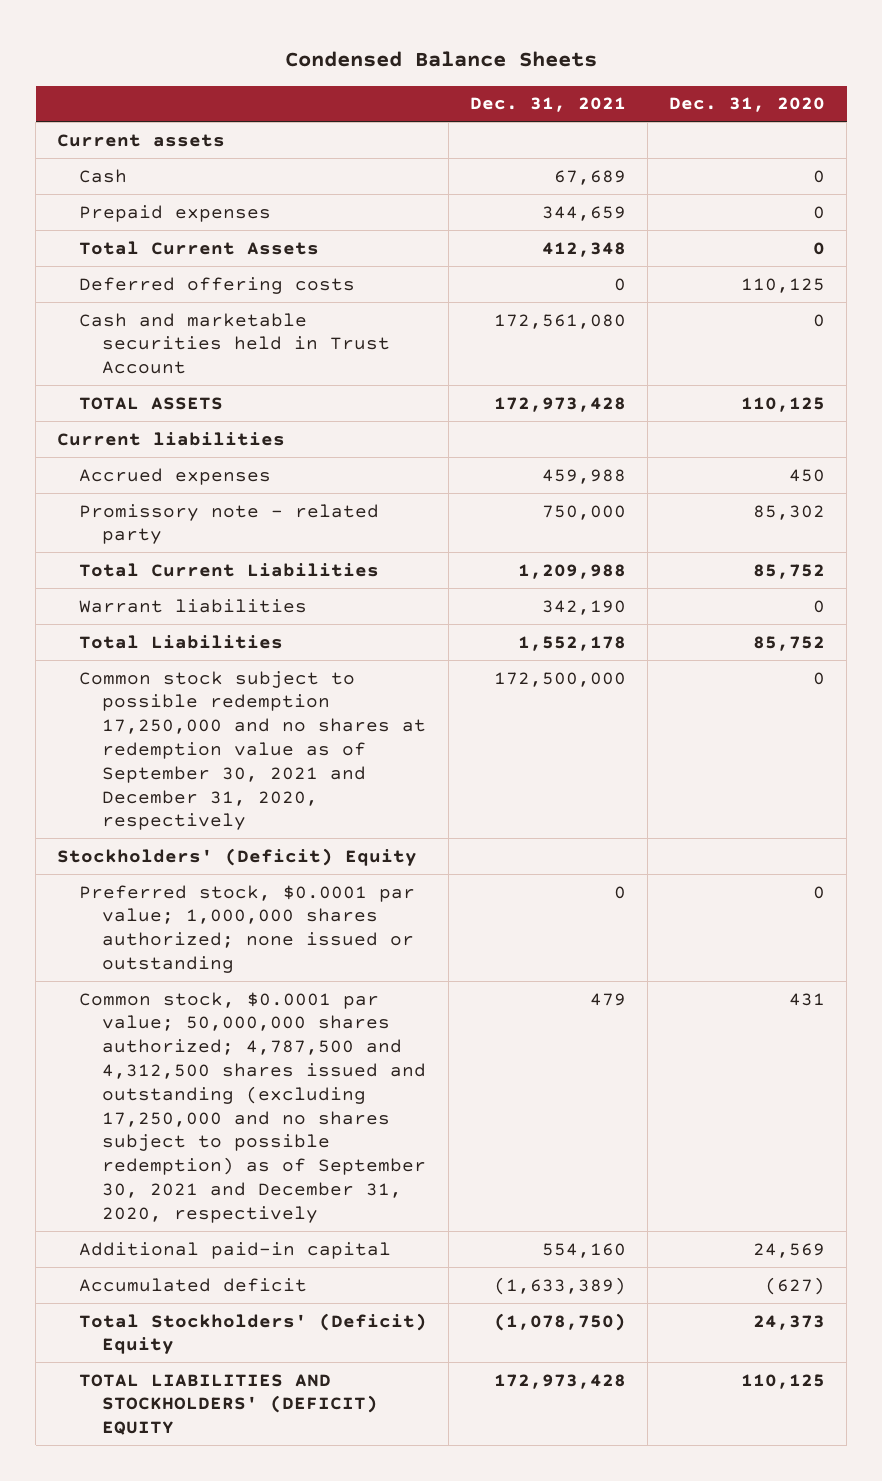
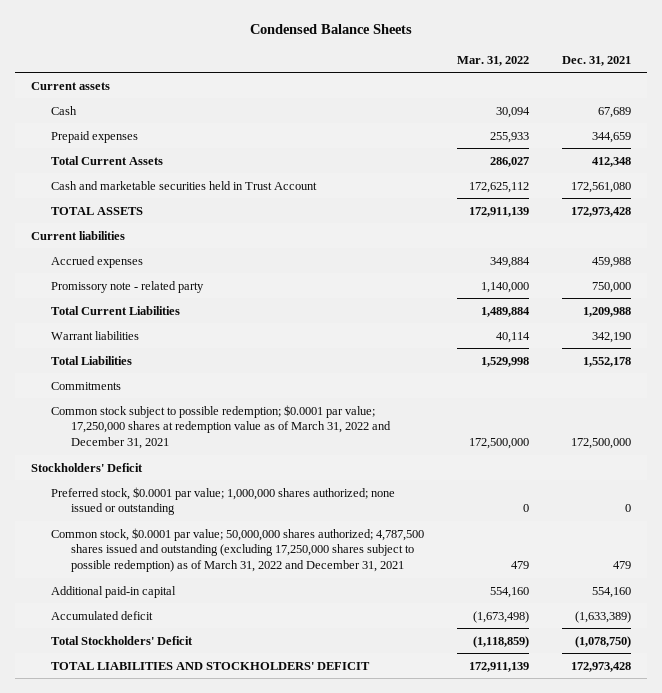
[669,97,826,113] Dec. 31, 2020 -> none
none -> [456,55,529,66] Mar. 31, 2022
[79,276,356,294] Deferred offering costs -> none
none -> [50,381,121,390] Commitments
[79,670,426,831] Common stock subject to possible redemption 17,250,000 and no shares at redemption value as of September 30, 2021 and December 31, 2020, respectively -> [50,404,391,449] Common stock subject to possible redemption; $0.0001 par value; 17,250,000 shares at redemption value as of March 31, 2022 and December 31, 2021
[57,847,418,866] Stockholders' (Deficit) Equity -> [31,462,144,472] Stockholders' Deficit
[79,991,426,1223] Common stock, $0.0001 par value; 50,000,000 shares authorized; 4,787,500 and 4,312,500 shares issued and outstanding (excluding 17,250,000 and no shares subject to possible redemption) as of September 30, 2021 and December 31, 2020, respectively -> [50,527,424,572] Common stock, $0.0001 par value; 50,000,000 shares authorized; 4,787,500 shares issued and outstanding (excluding 17,250,000 shares subject to possible redemption) as of March 31, 2022 and December 31, 2021
[79,1312,428,1355] Total Stockholders' (Deficit) Equity -> [50,635,193,645] Total Stockholders' Deficit
[79,1373,378,1436] TOTAL LIABILITIES AND STOCKHOLDERS' (DEFICIT) EQUITY -> [50,661,370,670] TOTAL LIABILITIES AND STOCKHOLDERS' DEFICIT

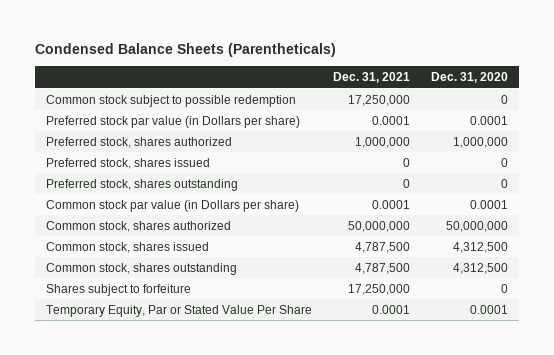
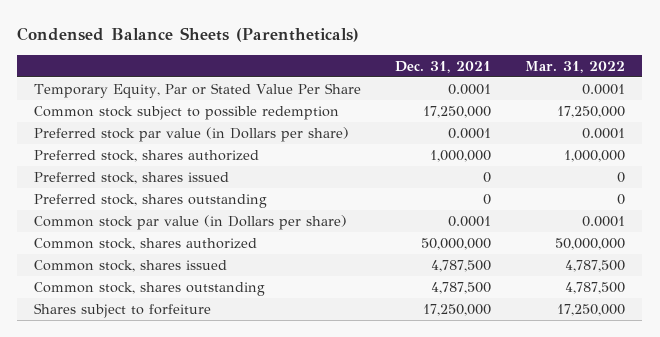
[431,72,509,84] Dec. 31, 2020 -> none
none -> [525,60,626,73] Mar. 31, 2022
[45,304,312,317] Temporary Equity, Par or Stated Value Per Share -> [34,83,362,99] Temporary Equity, Par or Stated Value Per Share

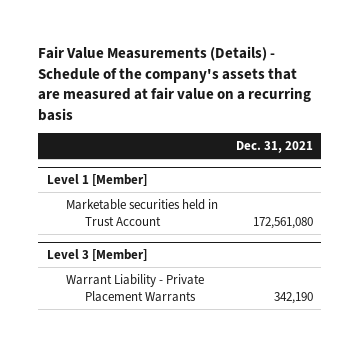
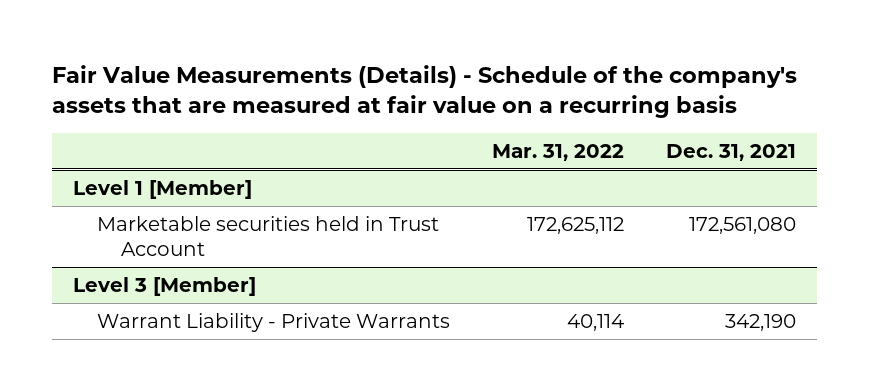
none -> [492,143,625,161] Mar. 31, 2022
[65,273,204,302] Warrant Liability - Private Placement Warrants -> [97,312,451,332] Warrant Liability - Private Warrants

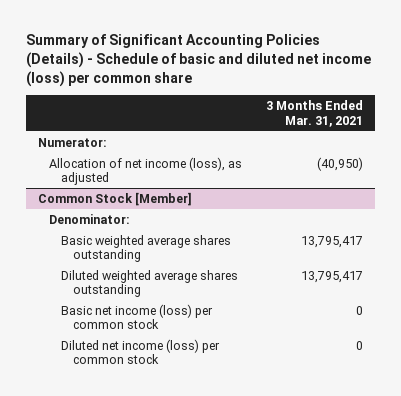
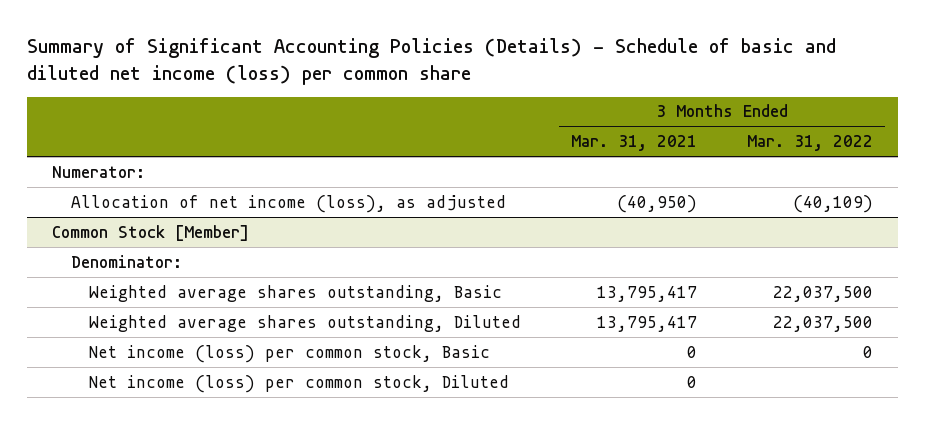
none -> [746,135,873,152] Mar. 31, 2022
[61,234,232,263] Basic weighted average shares outstanding -> [89,284,503,302] Weighted average shares outstanding, Basic
[61,269,239,298] Diluted weighted average shares outstanding -> [89,314,522,332] Weighted average shares outstanding, Diluted
[61,303,214,330] Basic net income (loss) per common stock -> [89,344,491,363] Net income (loss) per common stock, Basic
[61,338,221,365] Diluted net income (loss) per common stock -> [89,374,510,393] Net income (loss) per common stock, Diluted

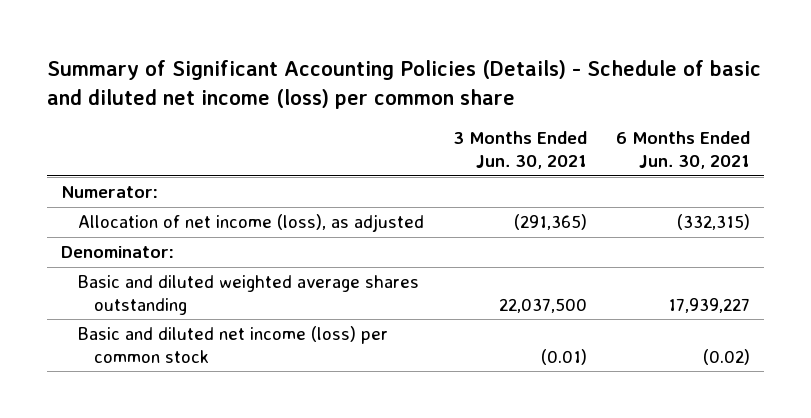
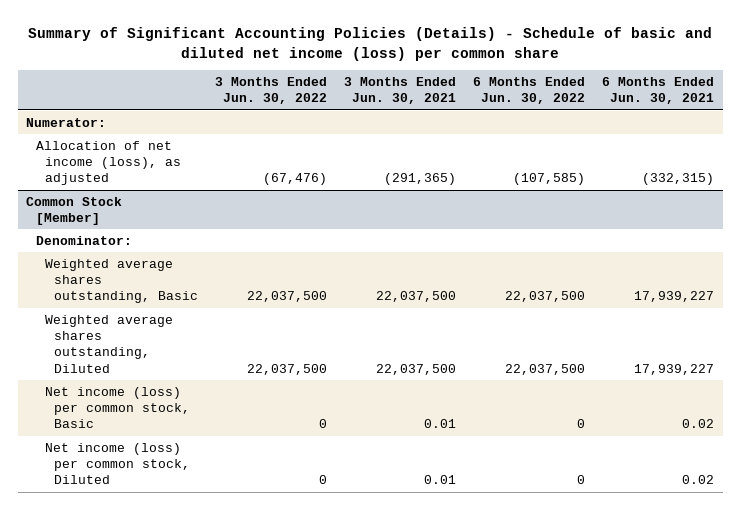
none -> [215,77,328,105] 3 Months Ended Jun. 30, 2022
none -> [473,77,586,105] 6 Months Ended Jun. 30, 2022
none -> [26,196,123,225] Common Stock [Member]
[77,275,419,315] Basic and diluted weighted average shares outstanding -> [44,258,199,304] Weighted average shares outstanding, Basic
none -> [44,314,173,373] Weighted average shares outstanding, Diluted
[77,326,388,363] Basic and diluted net income (loss) per common stock -> [44,386,191,429] Net income (loss) per common stock, Basic
[540,348,587,365] (0.01) -> [424,419,457,429] 0.01
[702,348,750,365] (0.02) -> [682,419,715,429] 0.02
none -> [44,442,191,485] Net income (loss) per common stock, Diluted

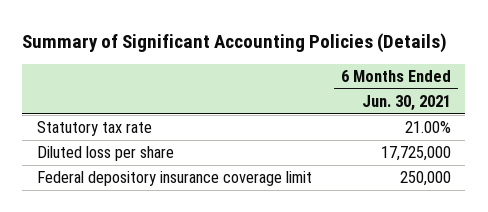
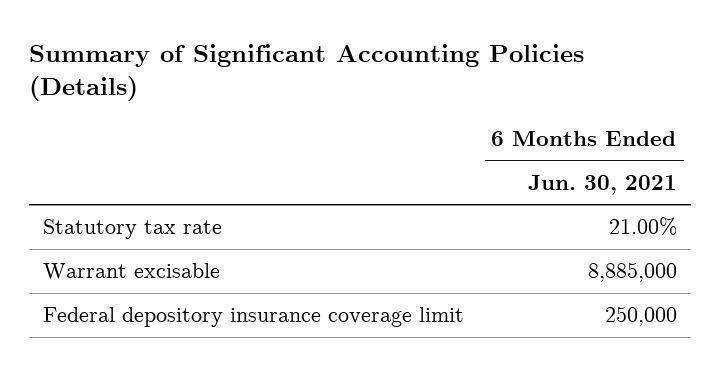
[36,146,174,162] Diluted loss per share -> none
none -> [42,263,220,281] Warrant excisable

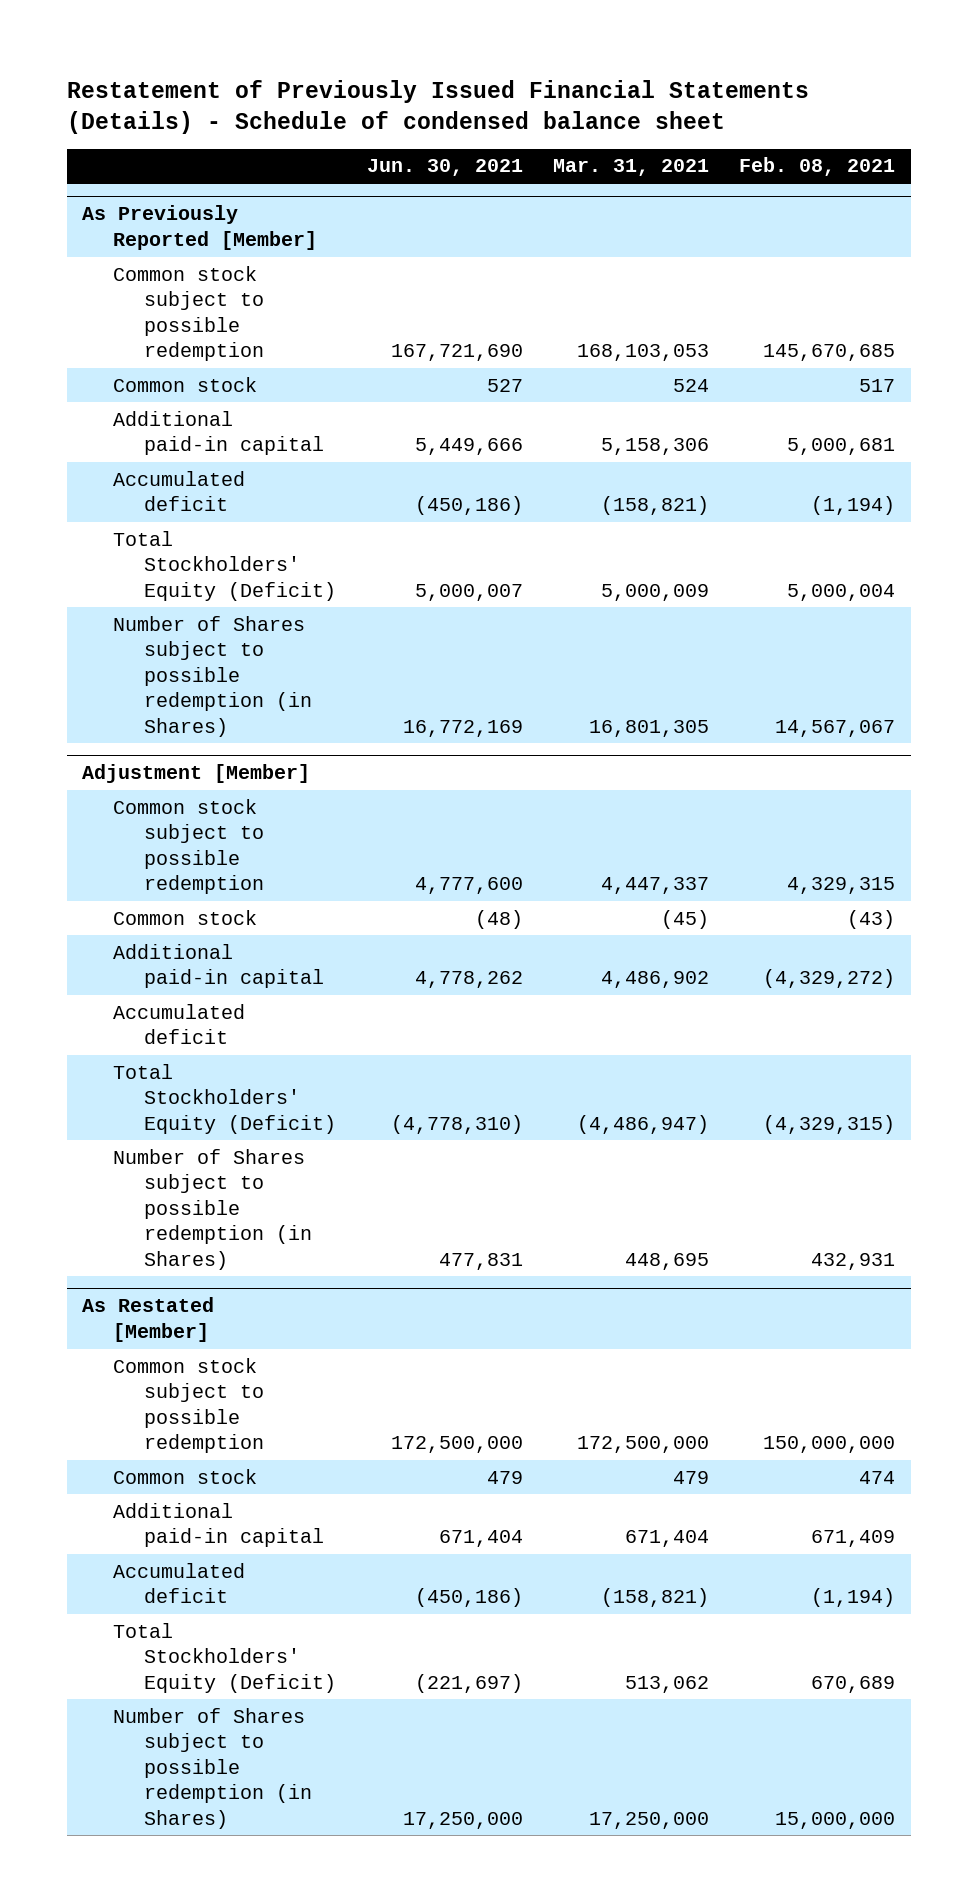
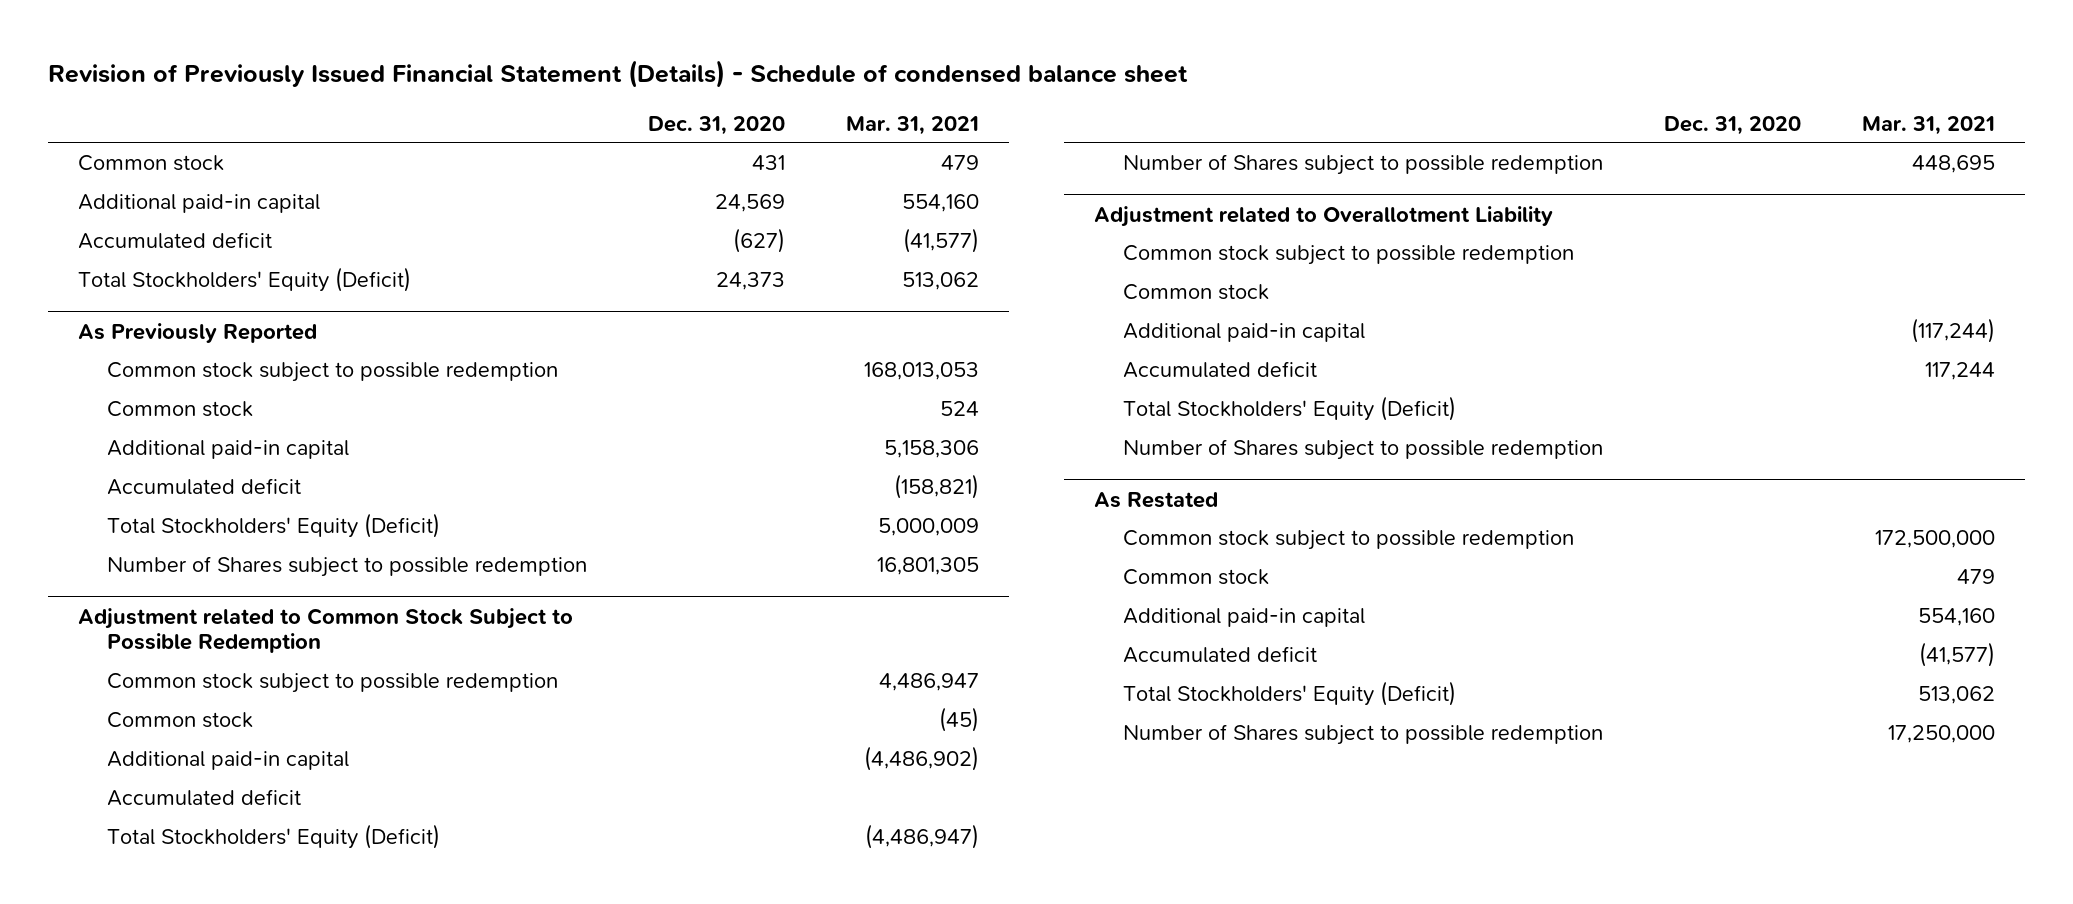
[67,79,810,134] Restatement of Previously Issued Financial Statements (Details) - Schedule of condensed balance sheet -> [47,59,1188,88] Revision of Previously Issued Financial Statement (Details) - Schedule of condensed balance sheet
[366,159,523,177] Jun. 30, 2021 -> none
[739,157,896,177] Feb. 08, 2021 -> none
none -> [648,115,786,135] Dec. 31, 2020
none -> [78,154,225,171] Common stock
none -> [78,193,321,213] Additional paid-in capital
none -> [78,231,273,249] Accumulated deficit
none -> [78,266,412,292] Total Stockholders' Equity (Deficit)
[82,205,318,250] As Previously Reported [Member] -> [78,322,318,343] As Previously Reported
[577,344,710,362] 168,103,053 -> [863,361,979,380] 168,013,053
[82,764,311,784] Adjustment [Member] -> none
[113,615,313,737] Number of Shares subject to possible redemption (in Shares) -> [107,555,588,577] Number of Shares subject to possible redemption
none -> [78,607,574,654] Adjustment related to Common Stock Subject to Possible Redemption
[601,877,710,895] 4,447,337 -> [878,672,979,691] 4,486,947
[601,971,710,989] 4,486,902 -> [863,745,979,771] (4,486,902)
[113,1148,313,1270] Number of Shares subject to possible redemption (in Shares) -> [1123,153,1604,175] Number of Shares subject to possible redemption
none -> [1094,205,1554,227] Adjustment related to Overallotment Liability
none -> [1123,244,1575,265] Common stock subject to possible redemption
none -> [1123,283,1270,300] Common stock
none -> [1123,322,1366,342] Additional paid-in capital
none -> [1123,360,1318,378] Accumulated deficit
none -> [1123,395,1457,421] Total Stockholders' Equity (Deficit)
none -> [1123,438,1604,460] Number of Shares subject to possible redemption
[82,1297,215,1342] As Restated [Member] -> [1094,491,1219,508] As Restated
[625,1530,710,1548] 671,404 -> [1917,607,1995,626] 554,160
[601,1588,710,1608] (158,821) -> [1918,641,1995,667] (41,577)
[113,1707,313,1829] Number of Shares subject to possible redemption (in Shares) -> [1123,723,1604,745] Number of Shares subject to possible redemption

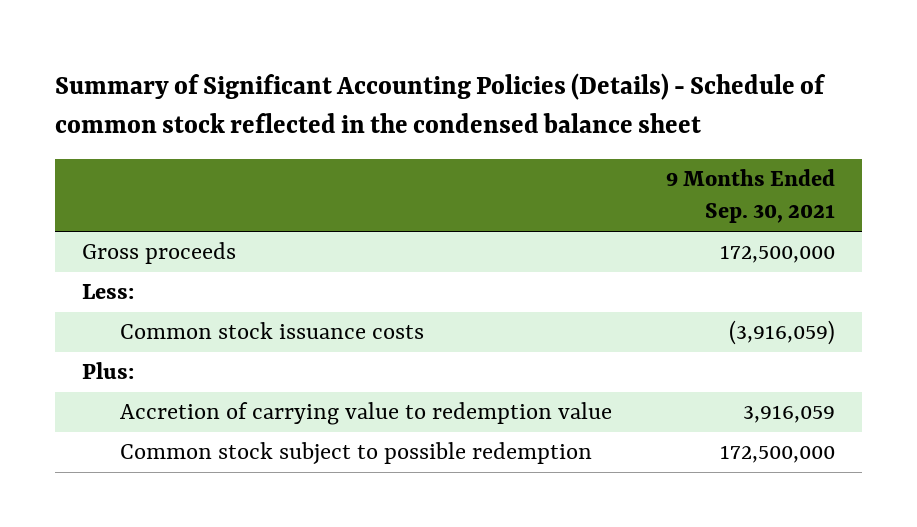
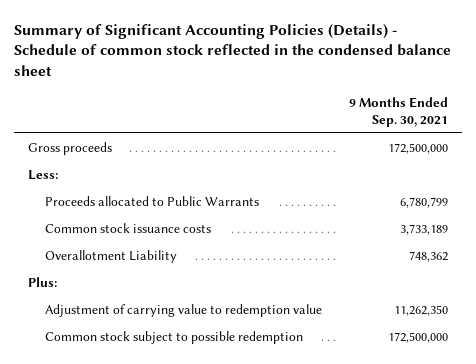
none -> [44,195,259,206] Proceeds allocated to Public Warrants
[729,320,836,346] (3,916,059) -> [400,223,449,235] 3,733,189
none -> [44,249,177,263] Overallotment Liability
[120,402,613,426] Accretion of carrying value to redemption value -> [44,303,322,317] Adjustment of carrying value to redemption value
[743,405,836,424] 3,916,059 -> [394,304,449,316] 11,262,350

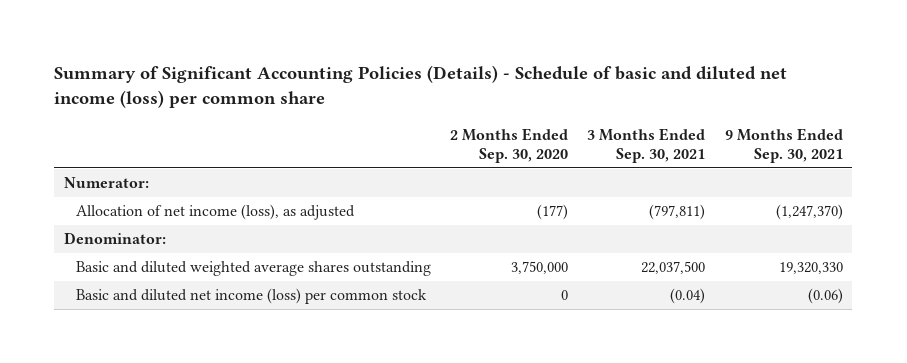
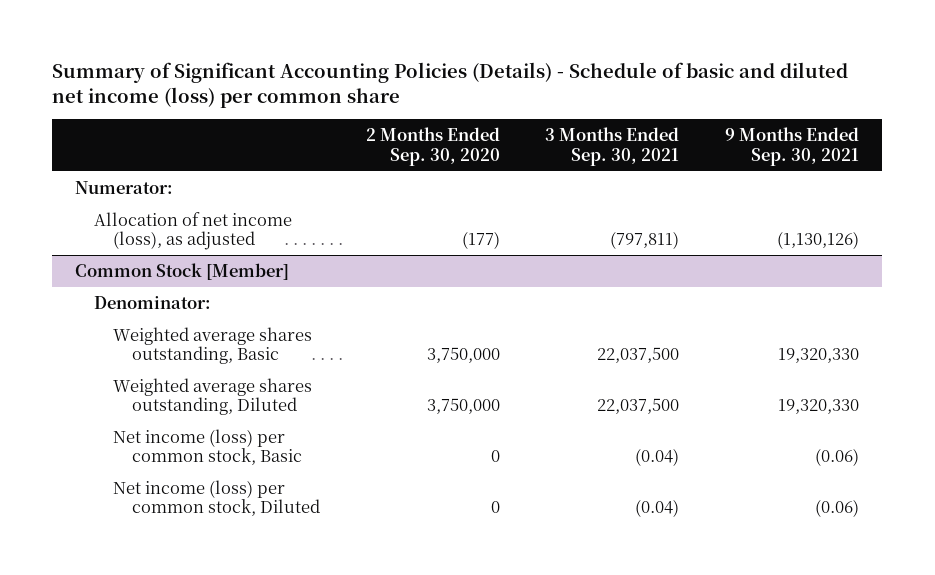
[775,204,843,221] (1,247,370) -> [777,231,860,250] (1,130,126)
none -> [75,262,290,280] Common Stock [Member]
[76,261,432,277] Basic and diluted weighted average shares outstanding -> [113,326,313,365] Weighted average shares outstanding, Basic
none -> [113,377,313,416] Weighted average shares outstanding, Diluted
[76,288,428,305] Basic and diluted net income (loss) per common stock -> [113,428,302,466] Net income (loss) per common stock, Basic
none -> [113,479,320,517] Net income (loss) per common stock, Diluted

